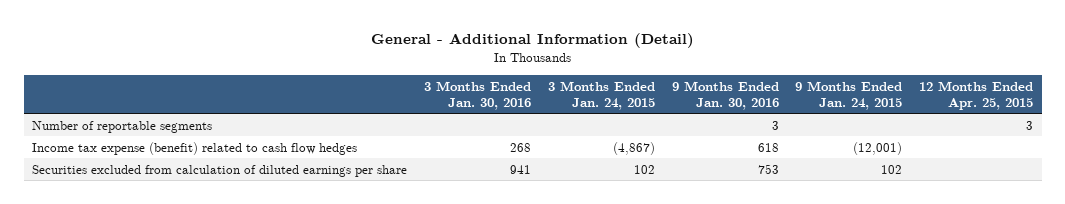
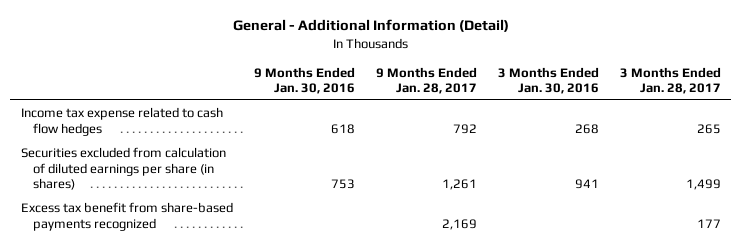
[547,80,655,110] 3 Months Ended Jan. 24, 2015 -> none
[795,80,903,110] 9 Months Ended Jan. 24, 2015 -> none
[919,80,1034,110] 12 Months Ended Apr. 25, 2015 -> none
none -> [375,66,477,95] 9 Months Ended Jan. 28, 2017
none -> [619,66,721,95] 3 Months Ended Jan. 28, 2017
[32,120,213,133] Number of reportable segments -> none
[32,141,358,155] Income tax expense (benefit) related to cash flow hedges -> [20,107,223,136] Income tax expense related to cash flow hedges
[32,164,408,177] Securities excluded from calculation of diluted earnings per share -> [20,147,226,191] Securities excluded from calculation of diluted earnings per share (in shares)
none -> [20,202,233,231] Excess tax benefit from share-based payments recognized

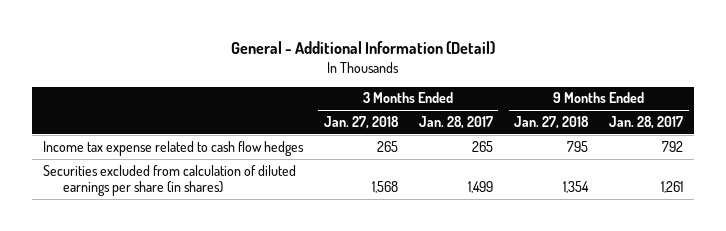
[253,66,355,95] 9 Months Ended Jan. 30, 2016 -> none
[497,66,599,95] 3 Months Ended Jan. 30, 2016 -> none
none -> [323,116,399,130] Jan. 27, 2018
none -> [514,116,590,130] Jan. 27, 2018
[20,202,233,231] Excess tax benefit from share-based payments recognized -> none

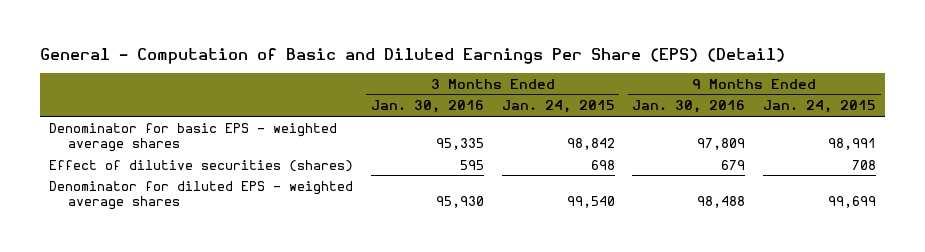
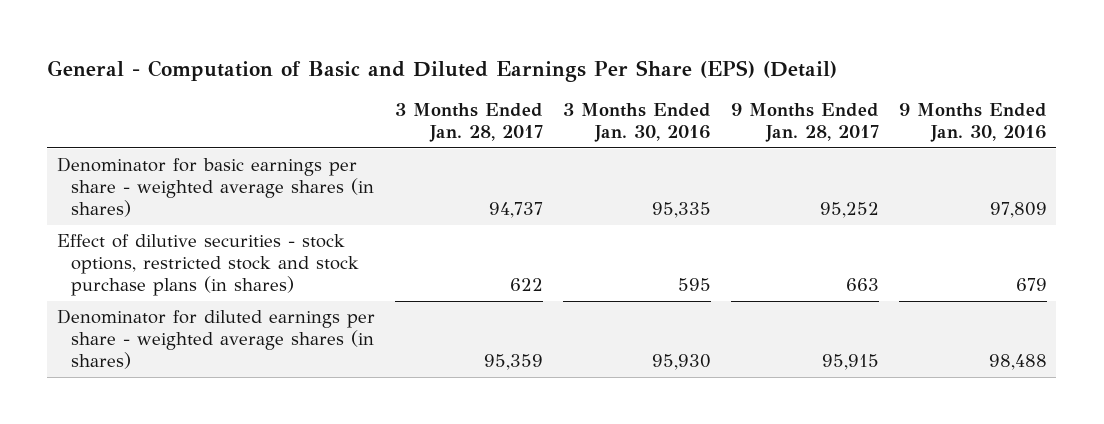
[501,100,615,114] Jan. 24, 2015 -> none
[763,100,877,114] Jan. 24, 2015 -> none
none -> [395,103,544,143] 3 Months Ended Jan. 28, 2017
none -> [730,103,879,143] 9 Months Ended Jan. 28, 2017
[48,122,337,153] Denominator for basic EPS - weighted average shares -> [57,157,375,218] Denominator for basic earnings per share - weighted average shares (in shares)
[48,159,353,172] Effect of dilutive securities (shares) -> [57,234,360,297] Effect of dilutive securities - stock options, restricted stock and stock purchase plans (in shares)
[48,180,353,211] Denominator for diluted EPS - weighted average shares -> [57,309,376,370] Denominator for diluted earnings per share - weighted average shares (in shares)

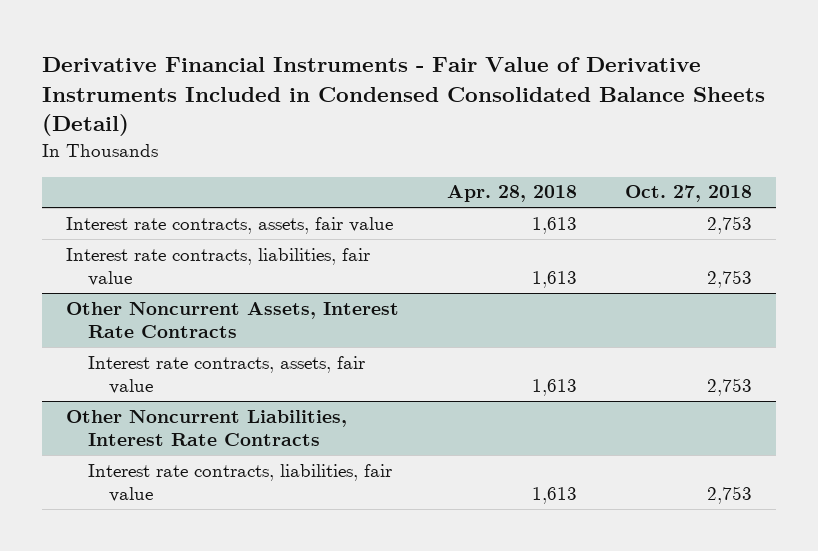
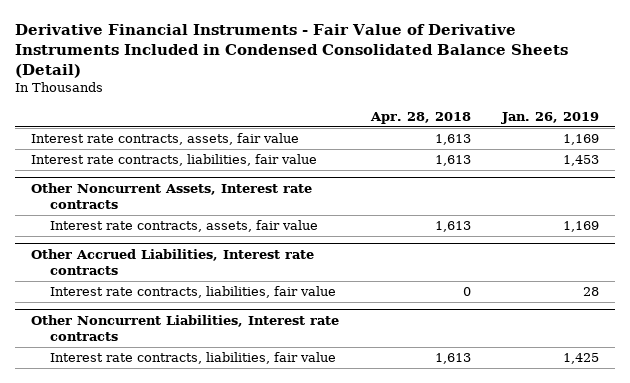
[624,185,752,203] Oct. 27, 2018 -> none
none -> [501,111,600,124] Jan. 26, 2019
[65,301,399,339] Other Noncurrent Assets, Interest Rate Contracts -> [31,183,313,210] Other Noncurrent Assets, Interest rate contracts
none -> [31,249,315,276] Other Accrued Liabilities, Interest rate contracts
none -> [50,286,337,299] Interest rate contracts, liabilities, fair value
[65,409,347,447] Other Noncurrent Liabilities, Interest Rate Contracts -> [31,315,340,342] Other Noncurrent Liabilities, Interest rate contracts

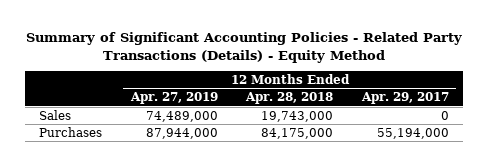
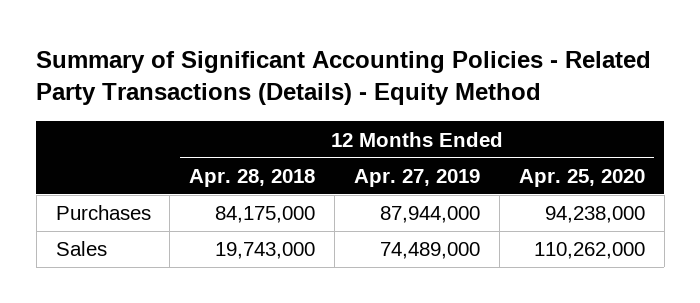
[361,91,450,104] Apr. 29, 2017 -> none
none -> [518,168,645,187] Apr. 25, 2020
[38,109,71,120] Sales -> [55,241,107,257] Sales

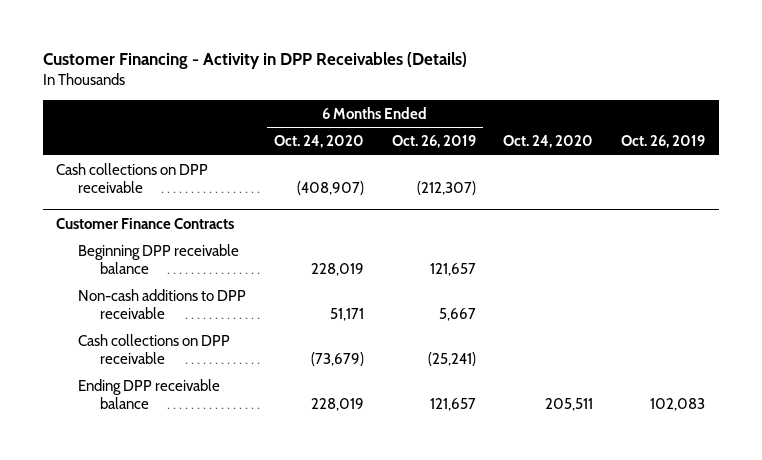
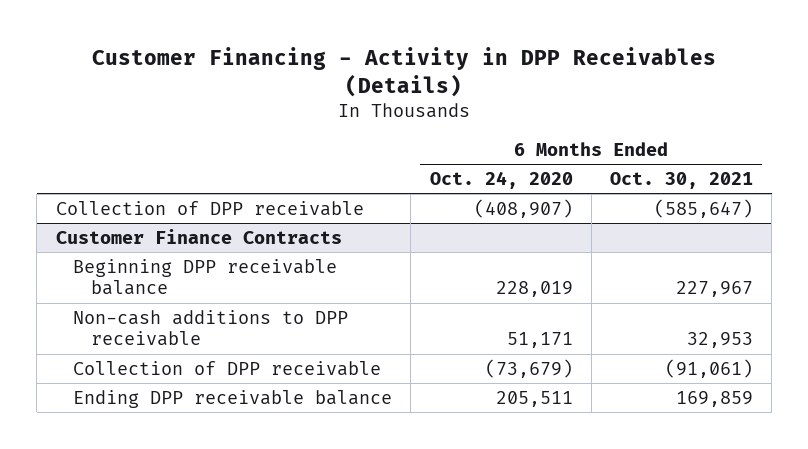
[391,135,476,149] Oct. 26, 2019 -> none
[503,135,594,149] Oct. 24, 2020 -> none
[621,135,706,149] Oct. 26, 2019 -> none
none -> [609,172,753,190] Oct. 30, 2021
[56,162,209,193] Cash collections on DPP receivable -> [55,200,364,216] Collection of DPP receivable
[78,333,231,364] Cash collections on DPP receivable -> [73,360,382,376] Collection of DPP receivable
[310,397,364,411] 228,019 -> [495,390,573,407] 205,511

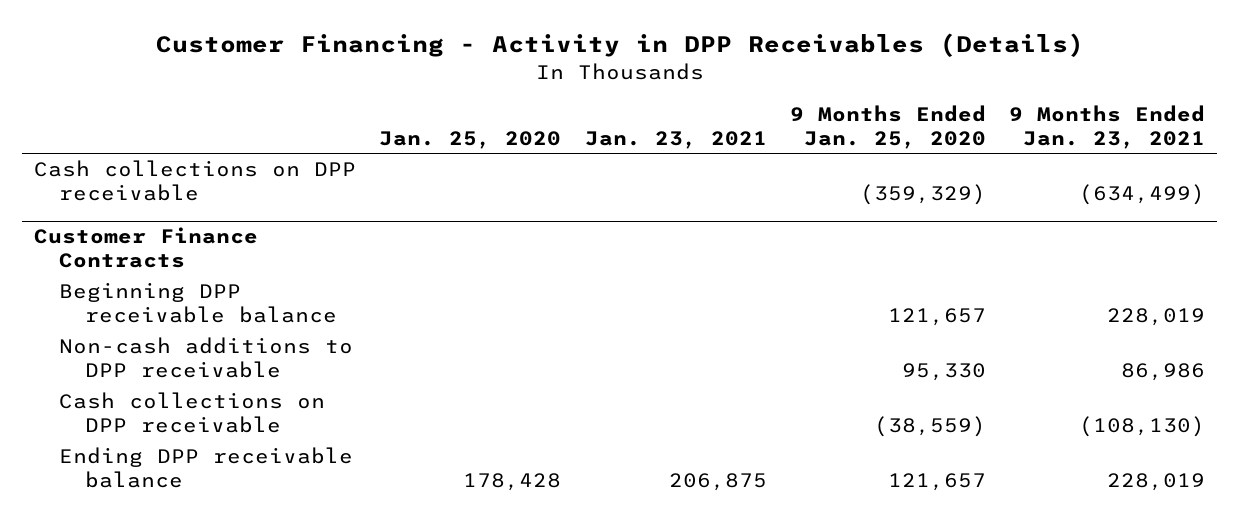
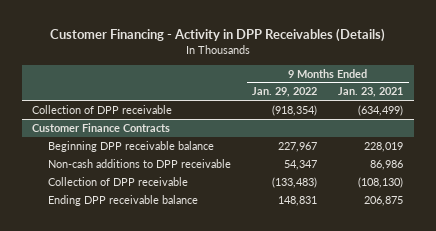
[379,130,562,149] Jan. 25, 2020 -> none
[584,130,767,149] Jan. 23, 2021 -> none
[789,104,986,149] 9 Months Ended Jan. 25, 2020 -> none
none -> [252,87,318,98] Jan. 29, 2022
[33,160,356,202] Cash collections on DPP receivable -> [32,104,173,114] Collection of DPP receivable
[59,392,326,434] Cash collections on DPP receivable -> [47,176,188,186] Collection of DPP receivable
[1107,473,1206,492] 228,019 -> [364,195,404,206] 206,875

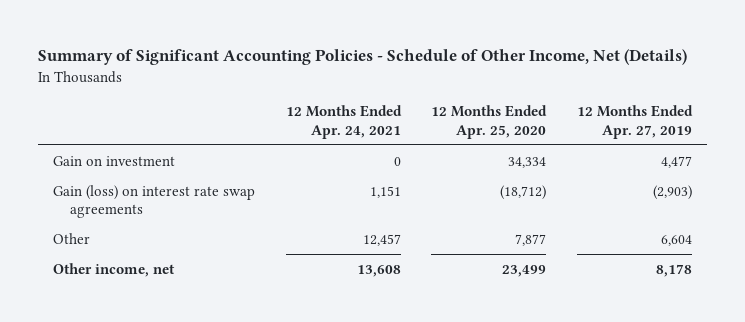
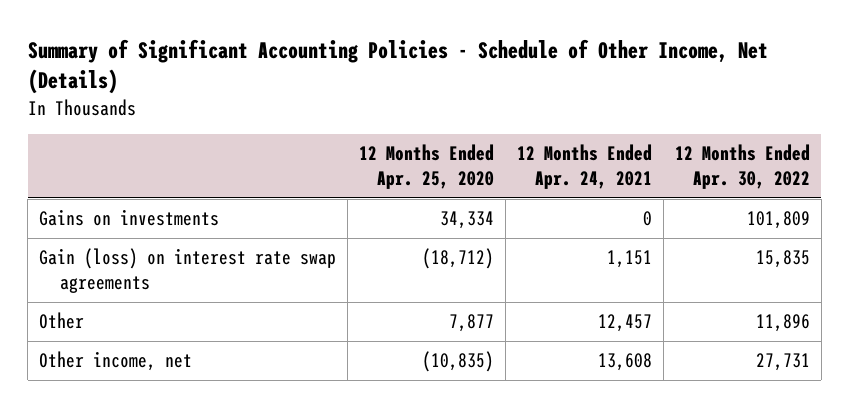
[576,105,693,140] 12 Months Ended Apr. 27, 2019 -> none
none -> [674,144,810,189] 12 Months Ended Apr. 30, 2022
[53,155,176,166] Gain on investment -> [39,209,220,227] Gains on investments
[502,264,547,277] 23,499 -> [422,351,495,373] (10,835)

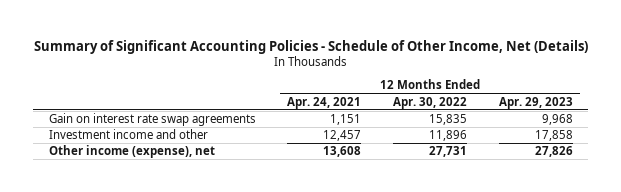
[359,144,495,189] 12 Months Ended Apr. 25, 2020 -> none
none -> [498,96,573,109] Apr. 29, 2023
[39,209,220,227] Gains on investments -> none
[39,248,337,293] Gain (loss) on interest rate swap agreements -> [48,113,256,127] Gain on interest rate swap agreements
[39,312,85,330] Other -> [48,129,208,140] Investment income and other
[39,351,193,372] Other income, net -> [48,145,215,159] Other income (expense), net

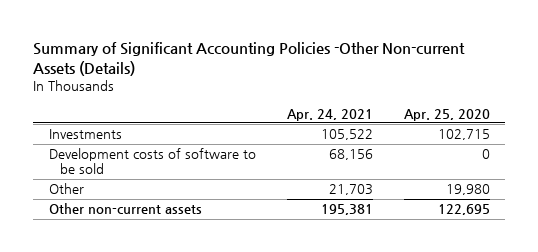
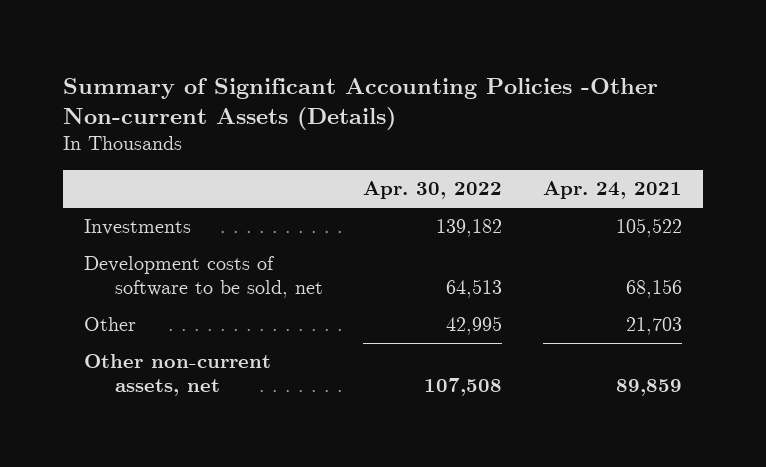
[403,108,490,121] Apr. 25, 2020 -> none
none -> [363,181,503,200] Apr. 30, 2022
[48,148,256,175] Development costs of software to be sold -> [83,256,323,299] Development costs of software to be sold, net
[48,203,202,215] Other non-current assets -> [83,354,271,397] Other non-current assets, net
[320,204,373,216] 195,381 -> [616,379,683,397] 89,859

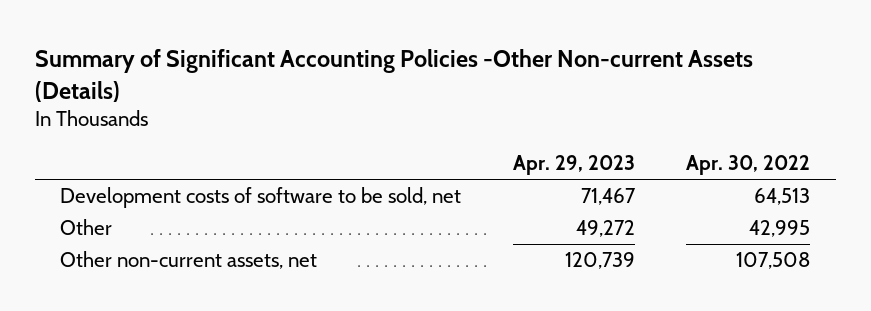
[543,181,683,200] Apr. 24, 2021 -> none
none -> [512,155,635,176] Apr. 29, 2023
[83,219,191,236] Investments -> none

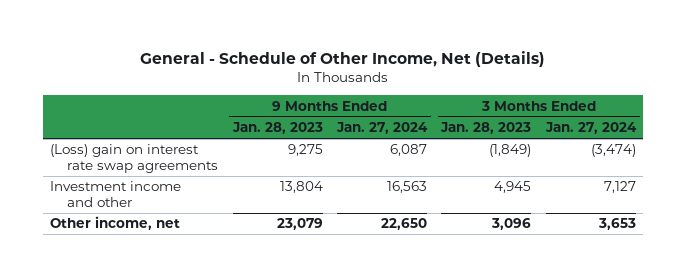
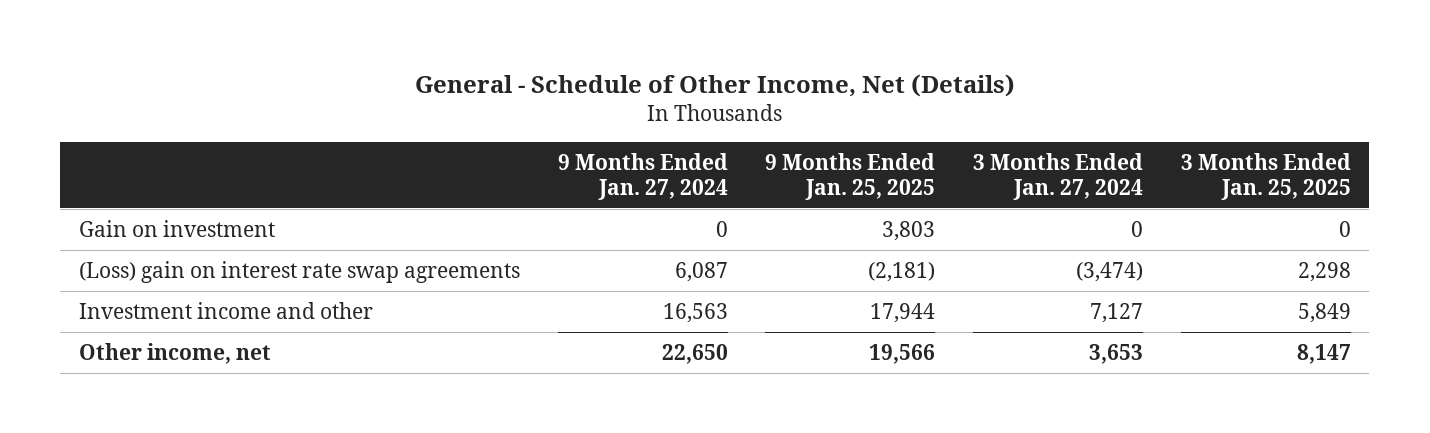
[231,122,323,135] Jan. 28, 2023 -> none
[440,122,532,135] Jan. 28, 2023 -> none
none -> [765,152,936,200] 9 Months Ended Jan. 25, 2025
none -> [1180,152,1351,200] 3 Months Ended Jan. 25, 2025
none -> [79,220,276,238] Gain on investment

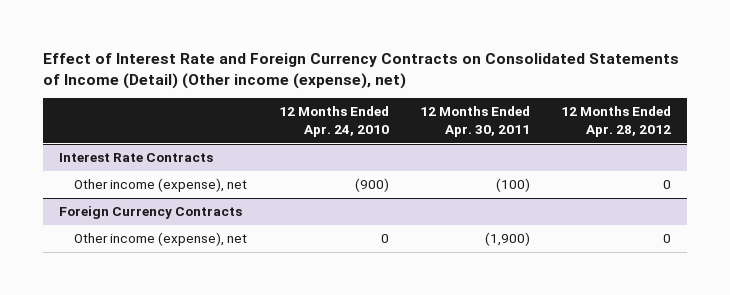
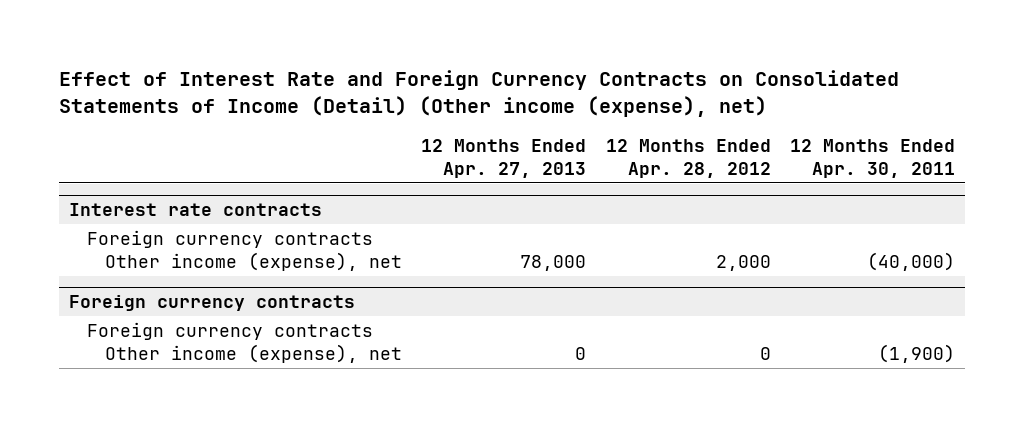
[278,106,389,137] 12 Months Ended Apr. 24, 2010 -> none
none -> [421,138,587,178] 12 Months Ended Apr. 27, 2013
[58,153,213,163] Interest Rate Contracts -> [68,203,322,217] Interest rate contracts
[74,178,248,193] Other income (expense), net -> [86,229,402,271] Foreign currency contracts Other income (expense), net
[495,178,530,193] (100) -> [866,251,955,271] (40,000)
[663,180,672,190] 0 -> [715,254,771,271] 2,000
[58,206,242,220] Foreign Currency Contracts -> [68,295,355,312] Foreign currency contracts
[74,232,248,247] Other income (expense), net -> [86,321,402,363] Foreign currency contracts Other income (expense), net

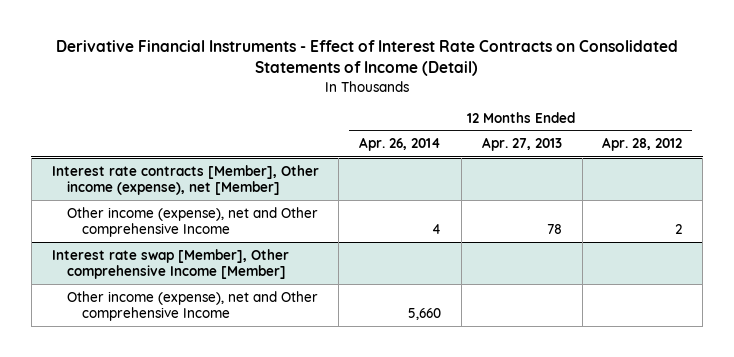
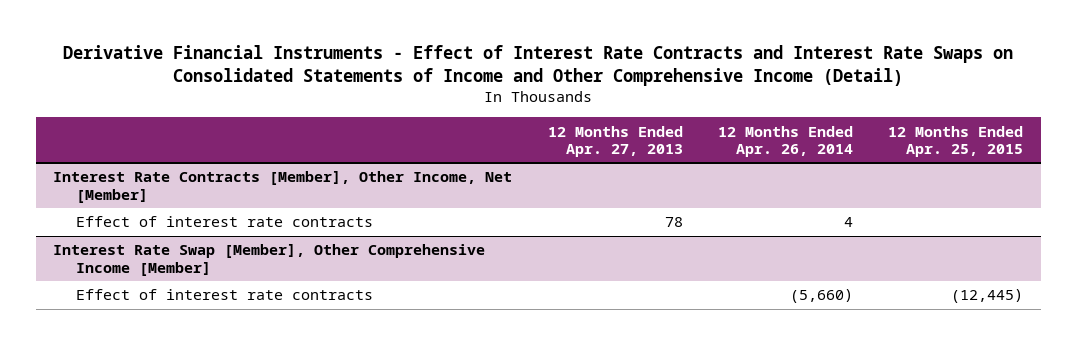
[55,40,678,77] Derivative Financial Instruments - Effect of Interest Rate Contracts on Consolidated Statements of Income (Detail) -> [63,44,1014,87] Derivative Financial Instruments - Effect of Interest Rate Contracts and Interest Rate Swaps on Consolidated Statements of Income and Other Comprehensive Income (Detail)
[602,137,683,152] Apr. 28, 2012 -> none
none -> [888,125,1024,157] 12 Months Ended Apr. 25, 2015
[66,290,318,321] Other income (expense), net and Other comprehensive Income -> none
[51,164,319,195] Interest rate contracts [Member], Other income (expense), net [Member] -> [53,171,513,203] Interest Rate Contracts [Member], Other Income, Net [Member]
[66,206,318,237] Other income (expense), net and Other comprehensive Income -> [76,216,374,228] Effect of interest rate contracts
[51,248,289,279] Interest rate swap [Member], Other comprehensive Income [Member] -> [53,244,486,276] Interest Rate Swap [Member], Other Comprehensive Income [Member]
none -> [76,289,374,301] Effect of interest rate contracts

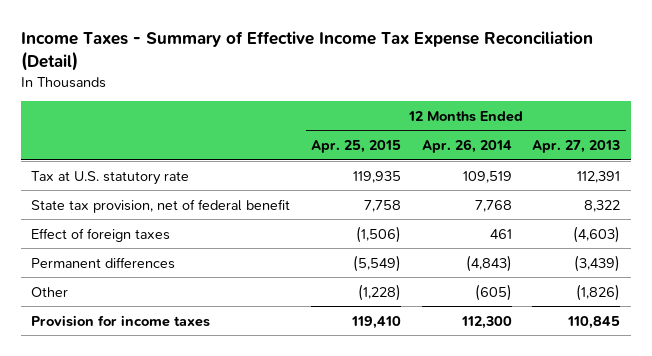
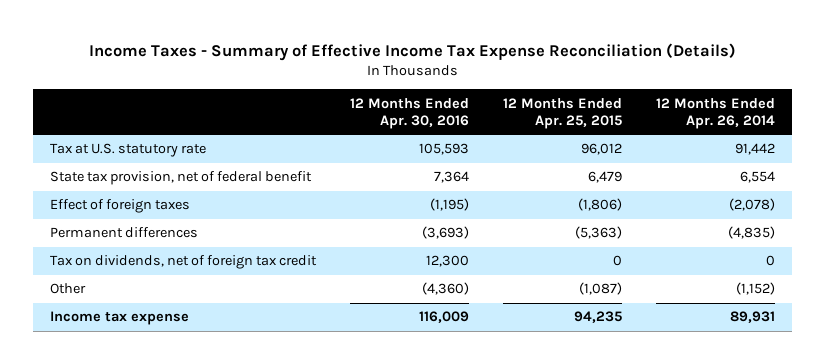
[20,30,593,71] Income Taxes - Summary of Effective Income Tax Expense Reconciliation (Detail) -> [88,42,736,61] Income Taxes - Summary of Effective Income Tax Expense Reconciliation (Details)
[532,140,621,154] Apr. 27, 2013 -> none
none -> [350,97,470,129] 12 Months Ended Apr. 30, 2016
[353,170,402,183] 119,935 -> [580,143,622,156] 96,012
[462,170,512,183] 109,519 -> [734,143,775,156] 91,442
[364,199,402,212] 7,758 -> [587,171,622,184] 6,479
[474,199,512,212] 7,768 -> [739,171,775,184] 6,554
[356,225,402,243] (1,506) -> [577,198,622,212] (1,806)
[489,228,512,239] 461 -> [728,198,775,212] (2,078)
[353,254,402,272] (5,549) -> [574,226,622,240] (5,363)
[465,254,512,272] (4,843) -> [727,226,775,240] (4,835)
none -> [50,255,318,270] Tax on dividends, net of foreign tax credit
[358,283,402,301] (1,228) -> [578,282,622,296] (1,087)
[474,283,512,301] (605) -> [735,282,775,296] (1,152)
[31,314,211,327] Provision for income taxes -> [50,311,190,326] Income tax expense
[351,315,402,329] 119,410 -> [573,311,622,324] 94,235
[460,315,512,329] 112,300 -> [729,311,775,324] 89,931

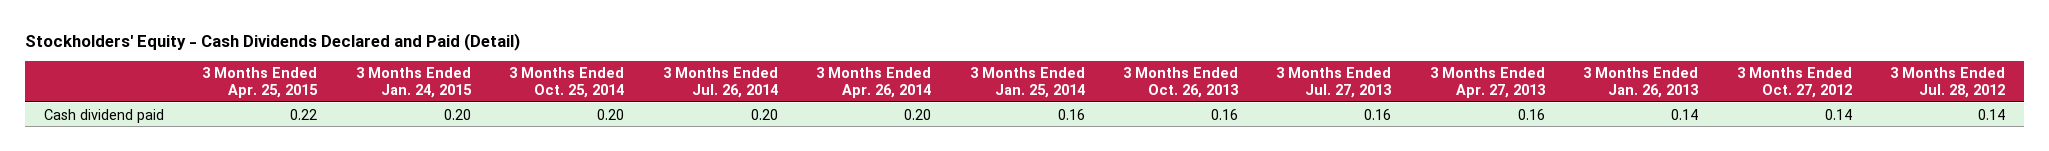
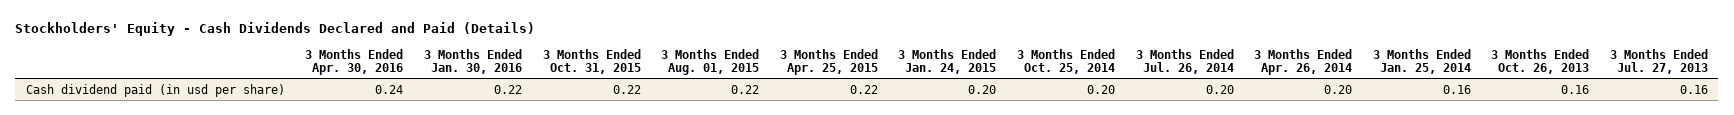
[24,33,520,52] Stockholders' Equity - Cash Dividends Declared and Paid (Detail) -> [15,22,536,37] Stockholders' Equity - Cash Dividends Declared and Paid (Details)
[1429,67,1545,99] 3 Months Ended Apr. 27, 2013 -> none
[1583,67,1699,99] 3 Months Ended Jan. 26, 2013 -> none
[1736,67,1852,99] 3 Months Ended Oct. 27, 2012 -> none
[1890,67,2006,99] 3 Months Ended Jul. 28, 2012 -> none
none -> [305,48,404,76] 3 Months Ended Apr. 30, 2016
none -> [423,48,522,75] 3 Months Ended Jan. 30, 2016
none -> [542,48,641,75] 3 Months Ended Oct. 31, 2015
none -> [661,48,760,76] 3 Months Ended Aug. 01, 2015
[43,108,164,123] Cash dividend paid -> [25,83,285,97] Cash dividend paid (in usd per share)

